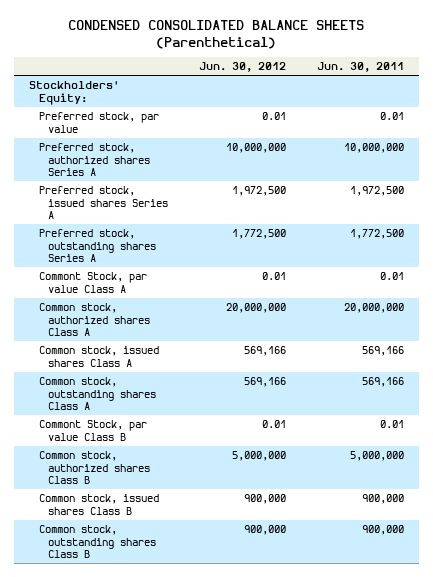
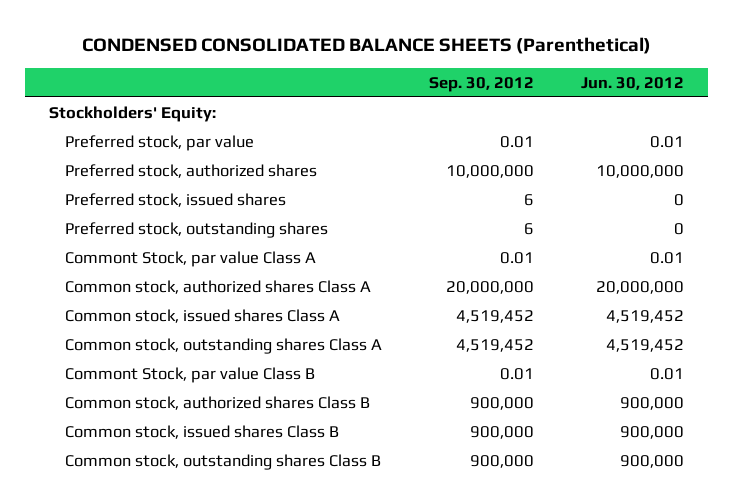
[316,62,404,73] Jun. 30, 2011 -> none
none -> [429,76,535,92] Sep. 30, 2012
[38,143,151,177] Preferred stock, authorized shares Series A -> [65,163,318,178] Preferred stock, authorized shares
[38,186,169,220] Preferred stock, issued shares Series A -> [65,192,287,207] Preferred stock, issued shares
[232,186,287,197] 1,972,500 -> [674,193,685,206] 0
[38,229,157,263] Preferred stock, outstanding shares Series A -> [65,221,329,238] Preferred stock, outstanding shares
[232,229,287,240] 1,772,500 -> [674,222,685,235] 0
[244,346,287,357] 569,166 -> [606,309,685,323] 4,519,452
[244,377,287,388] 569,166 -> [606,338,685,352] 4,519,452
[232,451,287,462] 5,000,000 -> [620,396,685,410] 900,000

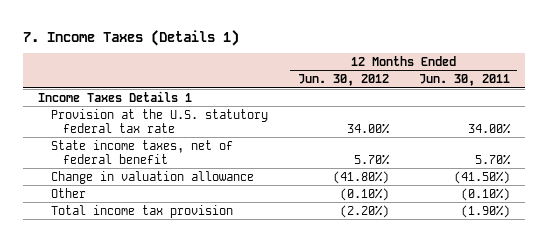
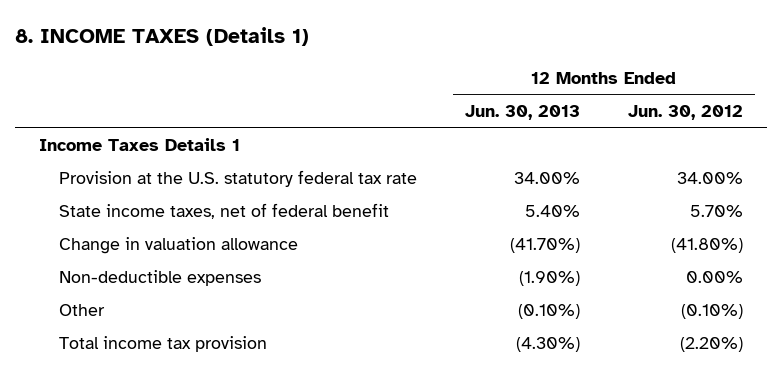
[23,29,240,46] 7. Income Taxes (Details 1) -> [15,27,310,47] 8. INCOME TAXES (Details 1)
[418,74,510,87] Jun. 30, 2011 -> none
none -> [464,104,580,120] Jun. 30, 2013
none -> [59,269,262,286] Non-deductible expenses

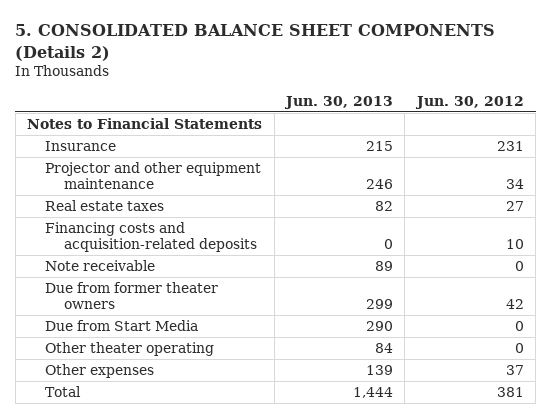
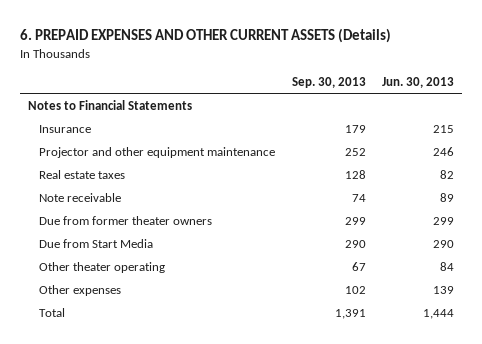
[15,24,496,61] 5. CONSOLIDATED BALANCE SHEET COMPONENTS (Details 2) -> [19,28,391,44] 6. PREPAID EXPENSES AND OTHER CURRENT ASSETS (Details)
[414,95,524,109] Jun. 30, 2012 -> none
none -> [291,77,366,89] Sep. 30, 2013
[45,221,257,253] Financing costs and acquisition-related deposits -> none

